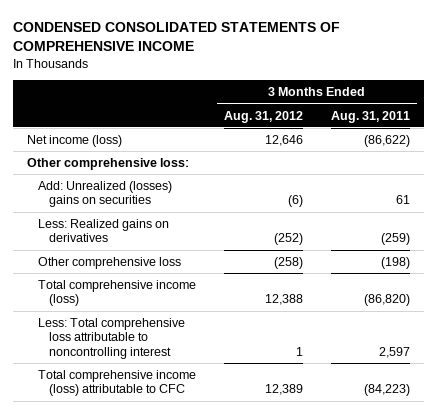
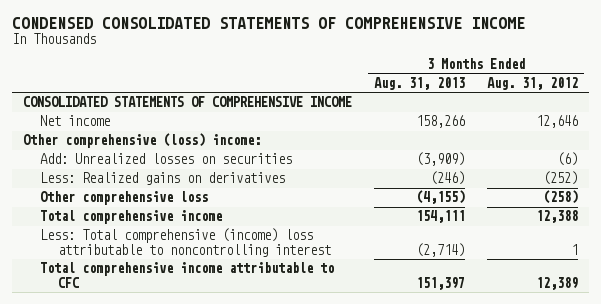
[331,110,411,123] Aug. 31, 2011 -> none
none -> [373,76,465,90] Aug. 31, 2013
none -> [22,96,352,108] CONSOLIDATED STATEMENTS OF COMPREHENSIVE INCOME
[27,134,123,147] Net income (loss) -> [40,115,111,127] Net income
[27,157,190,170] Other comprehensive loss: -> [22,133,261,149] Other comprehensive (loss) income:
[37,180,172,208] Add: Unrealized (losses) gains on securities -> [40,153,293,165] Add: Unrealized losses on securities
[37,279,196,307] Total comprehensive income (loss) -> [40,210,223,225] Total comprehensive income
[37,317,185,359] Less: Total comprehensive loss attributable to noncontrolling interest -> [40,228,331,257] Less: Total comprehensive (income) loss attributable to noncontrolling interest
[37,369,196,397] Total comprehensive income (loss) attributable to CFC -> [40,262,335,288] Total comprehensive income attributable to CFC

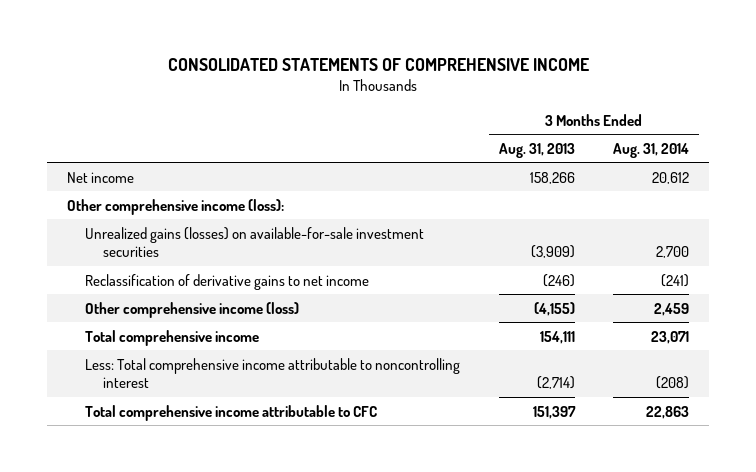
[11,16,525,29] CONDENSED CONSOLIDATED STATEMENTS OF COMPREHENSIVE INCOME -> [168,57,590,71] CONSOLIDATED STATEMENTS OF COMPREHENSIVE INCOME
[487,76,579,90] Aug. 31, 2012 -> none
none -> [613,142,690,158] Aug. 31, 2014
[22,96,352,108] CONSOLIDATED STATEMENTS OF COMPREHENSIVE INCOME -> none
[22,133,261,149] Other comprehensive (loss) income: -> [66,198,284,215] Other comprehensive income (loss):
[40,153,293,165] Add: Unrealized losses on securities -> [84,226,424,258] Unrealized gains (losses) on available-for-sale investment securities
[40,172,286,186] Less: Realized gains on derivatives -> [84,273,369,290] Reclassification of derivative gains to net income
[40,191,209,206] Other comprehensive loss -> [84,301,299,318] Other comprehensive income (loss)
[40,228,331,257] Less: Total comprehensive (income) loss attributable to noncontrolling interest -> [84,357,460,389] Less: Total comprehensive income attributable to noncontrolling interest

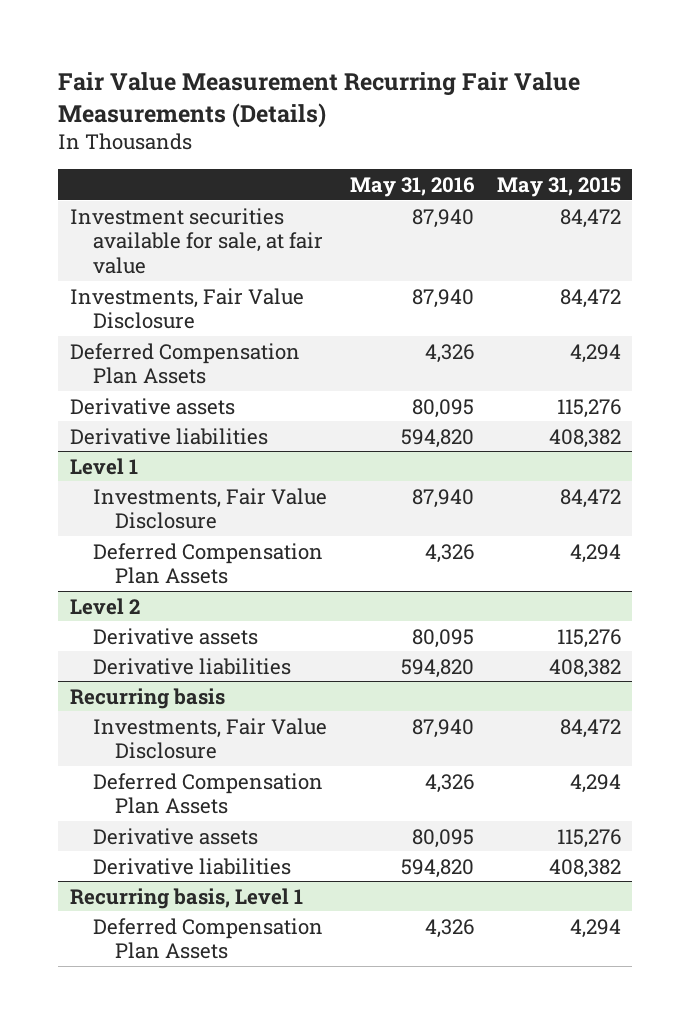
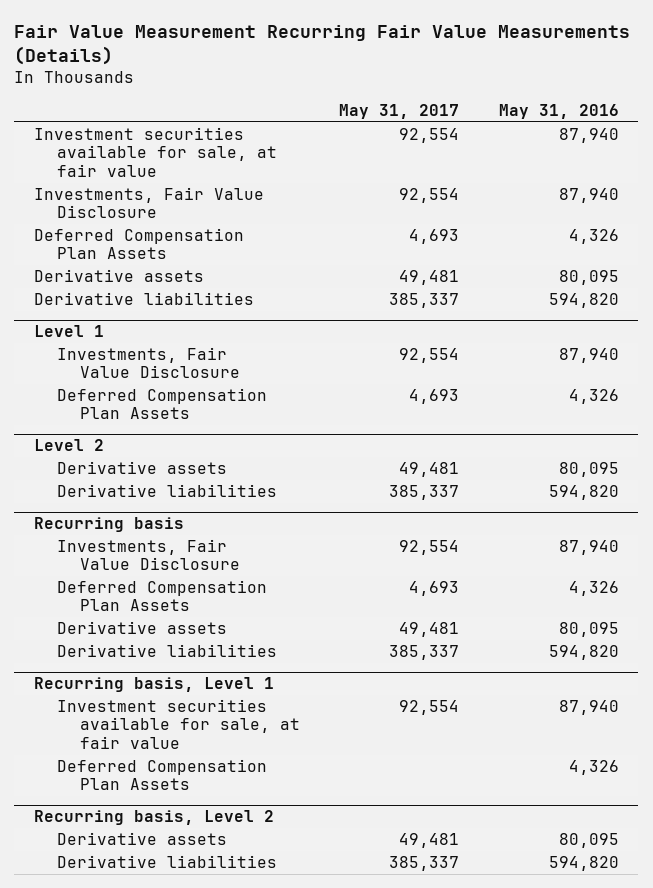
[496,176,621,197] May 31, 2015 -> none
none -> [339,103,460,119] May 31, 2017
none -> [57,699,301,749] Investment securities available for sale, at fair value
none -> [33,810,274,826] Recurring basis, Level 2
none -> [57,832,228,846] Derivative assets
none -> [57,855,278,869] Derivative liabilities

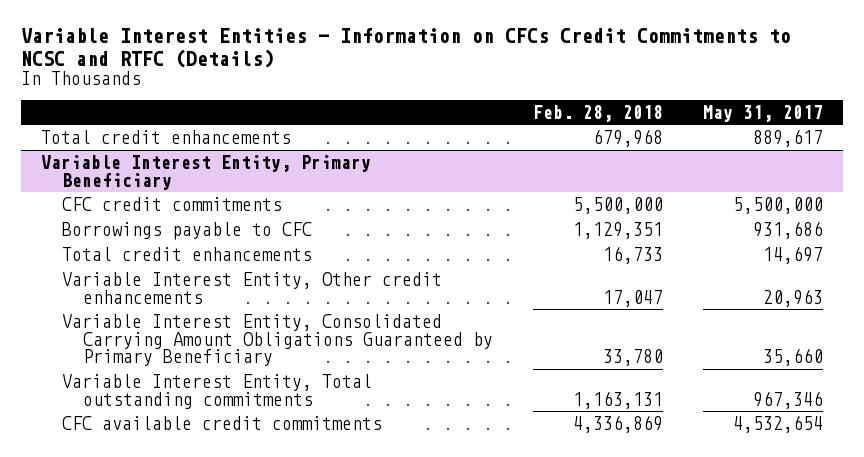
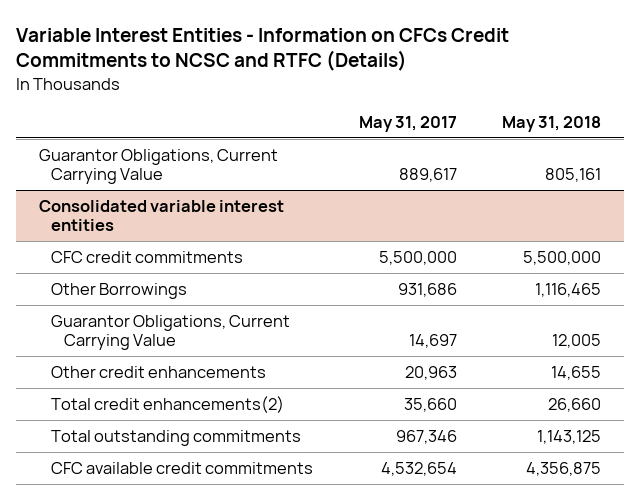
[532,104,663,122] Feb. 28, 2018 -> none
none -> [502,116,602,133] May 31, 2018
[40,129,291,144] Total credit enhancements -> [38,148,278,185] Guarantor Obligations, Current Carrying Value
[40,154,371,190] Variable Interest Entity, Primary Beneficiary -> [38,199,284,232] Consolidated variable interest entities
[61,221,312,240] Borrowings payable to CFC -> [51,282,188,299] Other Borrowings
[61,246,312,261] Total credit enhancements -> [51,314,291,351] Guarantor Obligations, Current Carrying Value
[61,271,442,304] Variable Interest Entity, Other credit enhancements -> [51,365,267,378] Other credit enhancements
[61,313,493,367] Variable Interest Entity, Consolidated Carrying Amount Obligations Guaranteed by Primary Beneficiary -> [51,395,285,413] Total credit enhancements(2)
[61,373,372,409] Variable Interest Entity, Total outstanding commitments -> [51,429,302,446] Total outstanding commitments

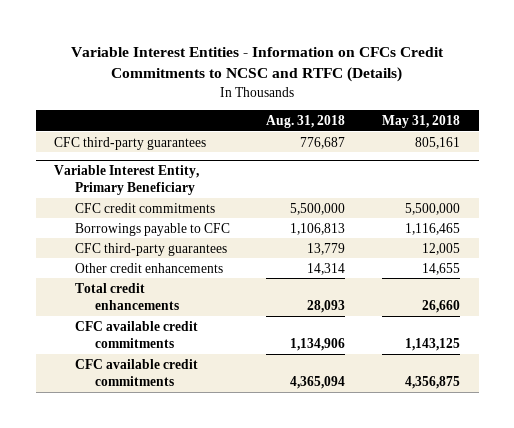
[358,116,457,133] May 31, 2017 -> none
none -> [266,114,346,128] Aug. 31, 2018
[38,148,278,185] Guarantor Obligations, Current Carrying Value -> [54,136,207,150] CFC third-party guarantees
[38,199,284,232] Consolidated variable interest entities -> [54,165,200,196] Variable Interest Entity, Primary Beneficiary
[51,282,188,299] Other Borrowings -> [74,222,230,236] Borrowings payable to CFC
[51,314,291,351] Guarantor Obligations, Current Carrying Value -> [74,242,227,256] CFC third-party guarantees
[51,395,285,413] Total credit enhancements(2) -> [74,282,180,310] Total credit enhancements
[51,429,302,446] Total outstanding commitments -> [74,320,198,348] CFC available credit commitments

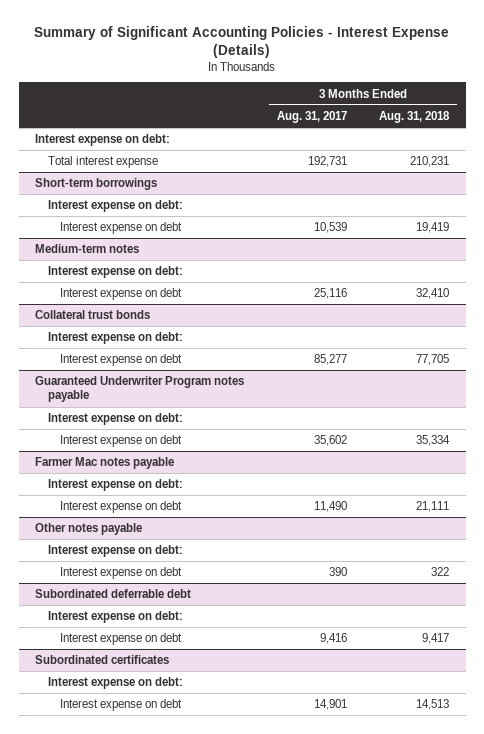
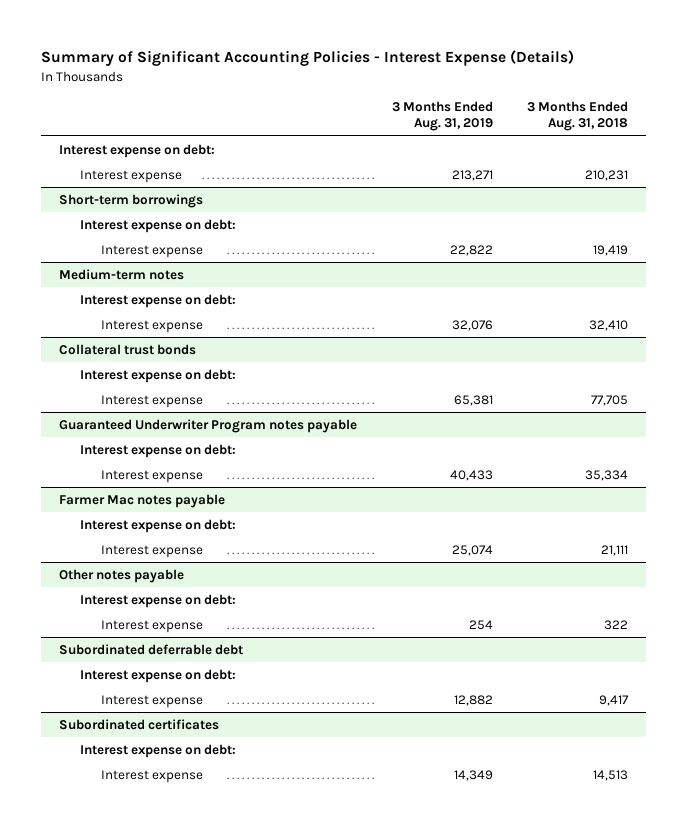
[276,111,347,124] Aug. 31, 2017 -> none
none -> [391,101,493,132] 3 Months Ended Aug. 31, 2019
[47,156,158,169] Total interest expense -> [79,169,182,183] Interest expense
[60,222,183,235] Interest expense on debt -> [100,244,203,258] Interest expense
[60,288,183,301] Interest expense on debt -> [100,319,203,333] Interest expense
[60,354,183,367] Interest expense on debt -> [100,394,203,408] Interest expense
[60,435,183,448] Interest expense on debt -> [100,469,203,483] Interest expense
[60,501,183,514] Interest expense on debt -> [100,544,203,558] Interest expense
[60,567,183,580] Interest expense on debt -> [100,619,203,633] Interest expense
[60,633,183,646] Interest expense on debt -> [100,694,203,708] Interest expense
[60,699,183,712] Interest expense on debt -> [100,769,203,783] Interest expense

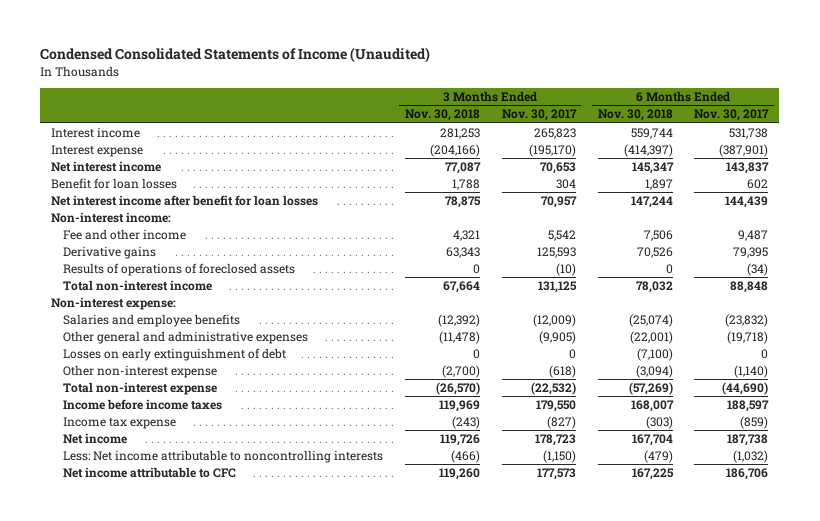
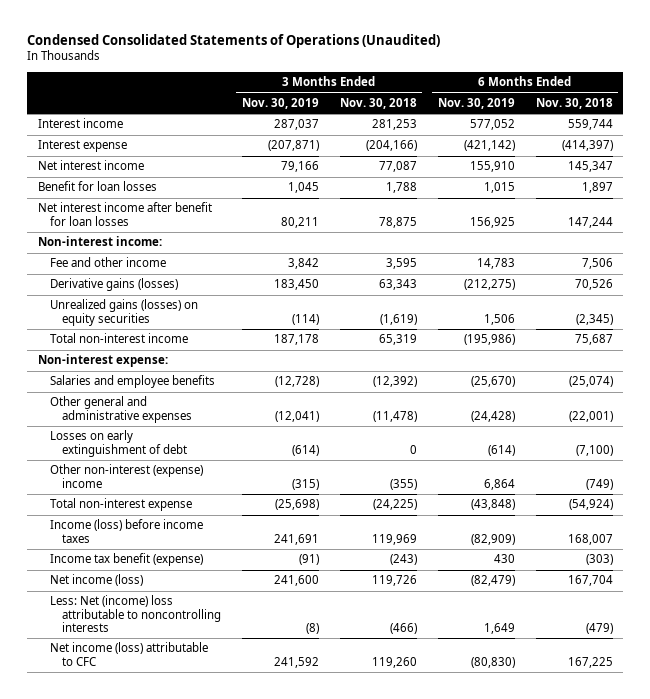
[40,47,431,64] Condensed Consolidated Statements of Income (Unaudited) -> [27,33,441,48] Condensed Consolidated Statements of Operations (Unaudited)
[501,109,577,122] Nov. 30, 2017 -> none
[694,109,770,122] Nov. 30, 2017 -> none
none -> [241,97,319,109] Nov. 30, 2019
none -> [437,97,515,109] Nov. 30, 2019
[62,263,295,277] Results of operations of foreclosed assets -> none
[452,230,480,242] 4,321 -> [385,258,417,270] 3,595
[62,246,156,260] Derivative gains -> [49,278,178,292] Derivative gains (losses)
none -> [49,299,198,326] Unrealized gains (losses) on equity securities
[442,281,480,294] 67,664 -> [378,334,417,346] 65,319
[635,281,673,294] 78,032 -> [574,334,613,346] 75,687
[62,365,217,379] Other non-interest expense -> [49,464,203,488] Other non-interest (expense) income
[441,365,480,379] (2,700) -> [389,478,417,490] (355)
[635,365,673,379] (3,094) -> [585,478,613,490] (749)
[435,382,480,396] (26,570) -> [372,499,417,511] (24,225)
[628,382,673,396] (57,269) -> [568,499,613,511] (54,924)
[62,399,222,411] Income before income taxes -> [49,519,203,543] Income (loss) before income taxes
[62,417,176,430] Income tax expense -> [49,553,203,567] Income tax benefit (expense)
[62,433,127,445] Net income -> [49,574,143,587] Net income (loss)
[62,450,383,464] Less: Net income attributable to noncontrolling interests -> [49,595,221,632] Less: Net (income) loss attributable to noncontrolling interests
[62,467,236,479] Net income attributable to CFC -> [49,642,208,666] Net income (loss) attributable to CFC

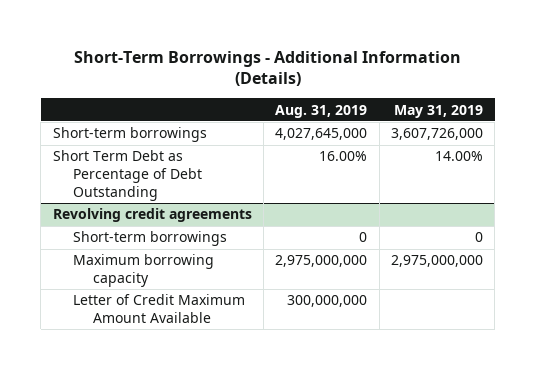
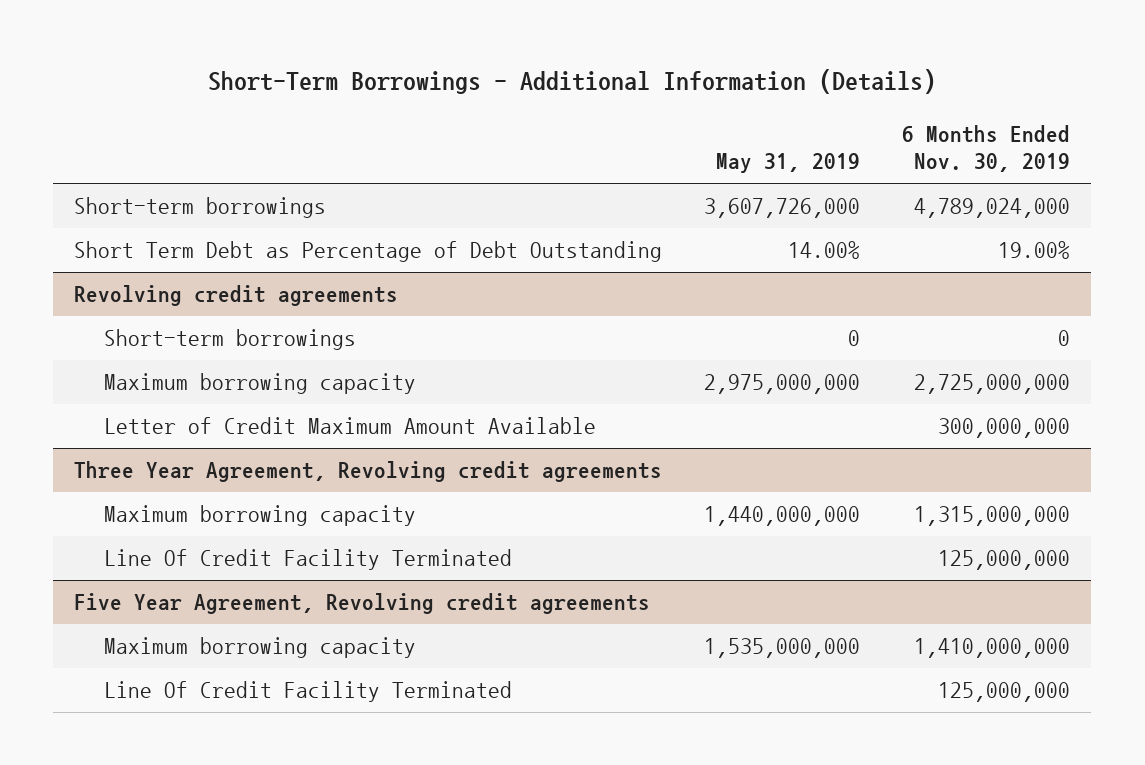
[275,104,368,118] Aug. 31, 2019 -> none
none -> [902,124,1071,173] 6 Months Ended Nov. 30, 2019
none -> [74,461,663,483] Three Year Agreement, Revolving credit agreements
none -> [103,505,416,527] Maximum borrowing capacity
none -> [103,549,512,571] Line Of Credit Facility Terminated
none -> [74,593,651,615] Five Year Agreement, Revolving credit agreements
none -> [103,637,416,659] Maximum borrowing capacity
none -> [103,681,512,703] Line Of Credit Facility Terminated

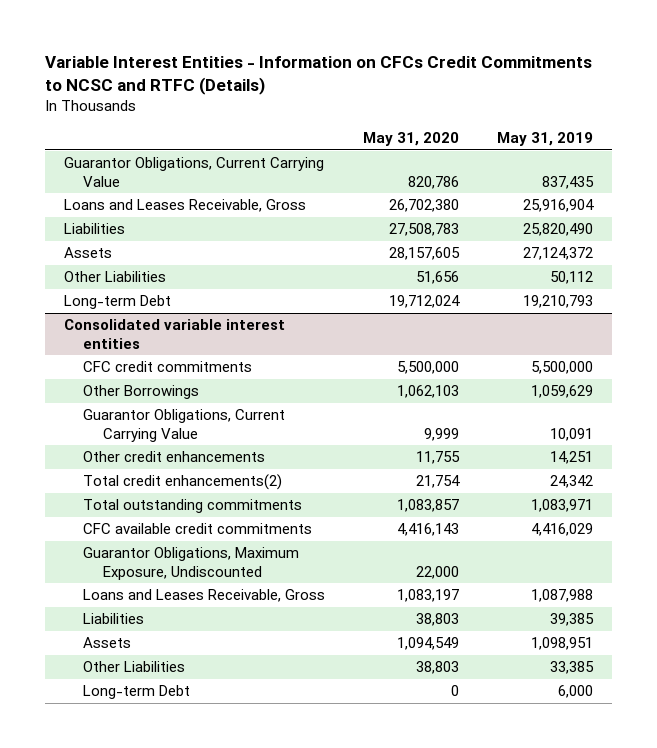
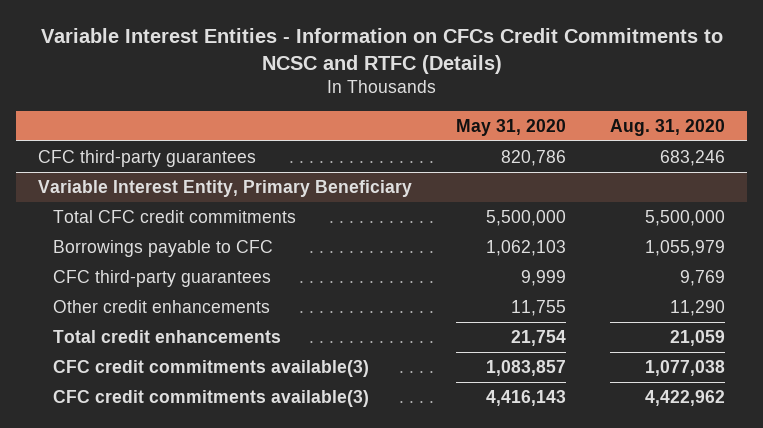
[497,132,594,147] May 31, 2019 -> none
none -> [610,118,726,136] Aug. 31, 2020
[63,199,306,213] Loans and Leases Receivable, Gross -> none
[63,223,125,235] Liabilities -> none
[63,247,112,259] Assets -> none
[63,271,166,283] Other Liabilities -> none
[63,295,171,310] Long-term Debt -> none
[63,157,324,187] Guarantor Obligations, Current Carrying Value -> [37,150,256,168] CFC third-party guarantees
[63,319,285,349] Consolidated variable interest entities -> [37,180,412,198] Variable Interest Entity, Primary Beneficiary
[83,361,253,373] CFC credit commitments -> [53,210,297,224] Total CFC credit commitments
[83,385,200,400] Other Borrowings -> [53,240,274,258] Borrowings payable to CFC
[83,409,286,442] Guarantor Obligations, Current Carrying Value -> [53,270,272,288] CFC third-party guarantees
[83,547,300,580] Guarantor Obligations, Maximum Exposure, Undiscounted -> none
[83,589,326,603] Loans and Leases Receivable, Gross -> none
[83,613,145,625] Liabilities -> none
[83,637,132,649] Assets -> none
[83,661,186,673] Other Liabilities -> none
[83,685,191,700] Long-term Debt -> none
[83,474,283,491] Total credit enhancements(2) -> [53,330,282,344] Total credit enhancements
[83,499,303,514] Total outstanding commitments -> [53,360,370,378] CFC credit commitments available(3)
[83,523,313,535] CFC available credit commitments -> [53,390,370,408] CFC credit commitments available(3)

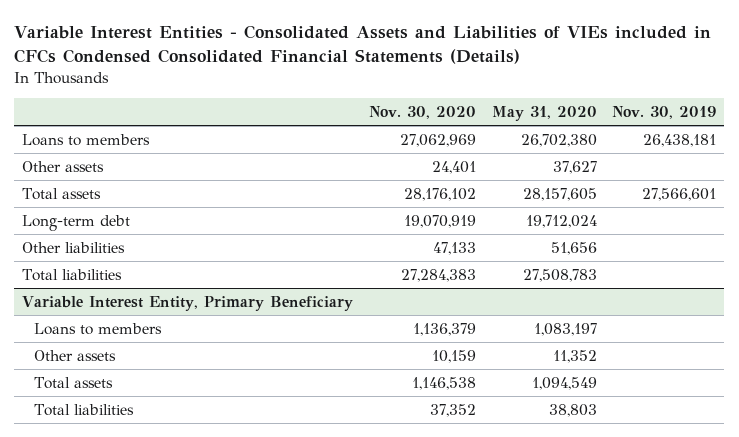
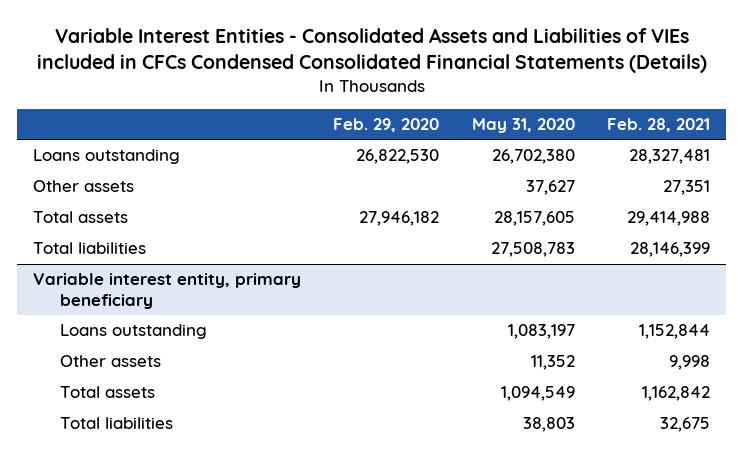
[369,106,477,120] Nov. 30, 2020 -> none
[612,106,717,120] Nov. 30, 2019 -> none
none -> [333,118,440,133] Feb. 29, 2020
none -> [607,118,711,133] Feb. 28, 2021
[22,133,151,146] Loans to members -> [33,149,181,165] Loans outstanding
[22,214,131,231] Long-term debt -> none
[22,241,126,253] Other liabilities -> none
[22,295,354,311] Variable Interest Entity, Primary Beneficiary -> [33,273,302,309] Variable interest entity, primary beneficiary
[33,322,162,335] Loans to members -> [59,324,207,340] Loans outstanding

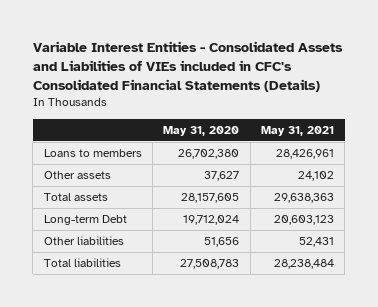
[36,28,707,74] Variable Interest Entities - Consolidated Assets and Liabilities of VIEs included in CFCs Condensed Consolidated Financial Statements (Details) -> [32,40,343,92] Variable Interest Entities - Consolidated Assets and Liabilities of VIEs included in CFC's Consolidated Financial Statements (Details)
[333,118,440,133] Feb. 29, 2020 -> none
[607,118,711,133] Feb. 28, 2021 -> none
none -> [260,125,334,136] May 31, 2021
[33,149,181,165] Loans outstanding -> [43,149,142,158] Loans to members
none -> [43,215,127,226] Long-term Debt
none -> [43,236,124,246] Other liabilities
[33,273,302,309] Variable interest entity, primary beneficiary -> none
[59,324,207,340] Loans outstanding -> none
[59,355,161,368] Other assets -> none
[59,386,155,399] Total assets -> none
[59,417,173,430] Total liabilities -> none

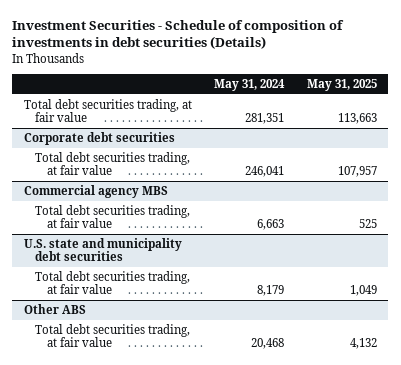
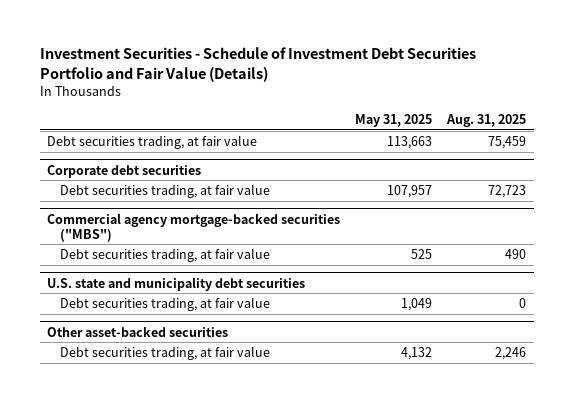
[12,19,345,50] Investment Securities - Schedule of composition of investments in debt securities (Details) -> [39,47,476,82] Investment Securities - Schedule of Investment Debt Securities Portfolio and Fair Value (Details)
[214,78,286,91] May 31, 2024 -> none
none -> [446,113,527,127] Aug. 31, 2025
[23,99,192,123] Total debt securities trading, at fair value -> [47,135,258,150] Debt securities trading, at fair value
[35,152,191,176] Total debt securities trading, at fair value -> [60,184,271,199] Debt securities trading, at fair value
[23,185,168,199] Commercial agency MBS -> [47,212,341,242] Commercial agency mortgage-backed securities ("MBS")
[35,205,191,229] Total debt securities trading, at fair value -> [60,248,271,263] Debt securities trading, at fair value
[35,271,191,295] Total debt securities trading, at fair value -> [60,297,271,312] Debt securities trading, at fair value
[23,304,86,315] Other ABS -> [47,326,229,337] Other asset-backed securities
[35,324,191,348] Total debt securities trading, at fair value -> [60,346,271,361] Debt securities trading, at fair value

